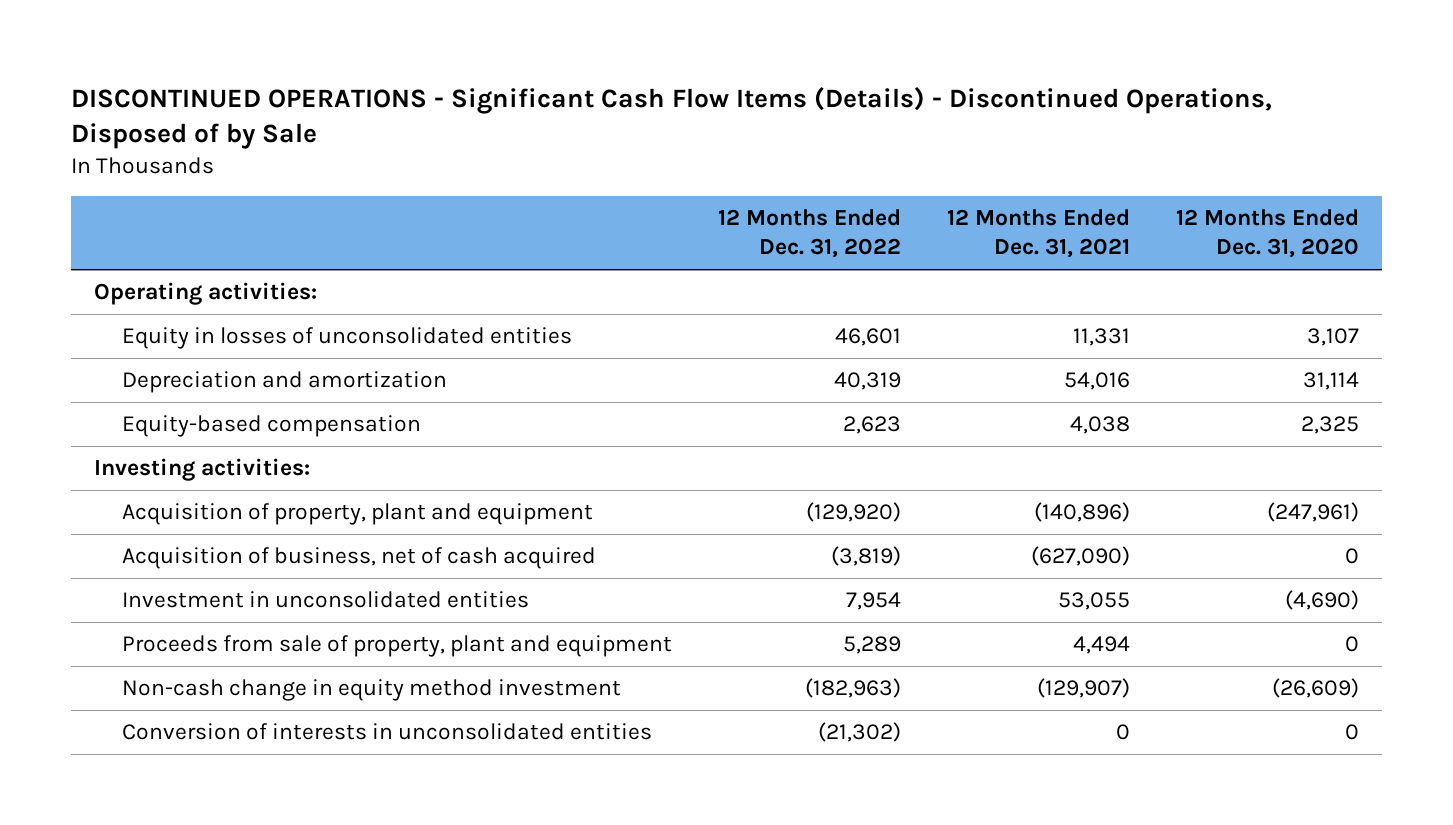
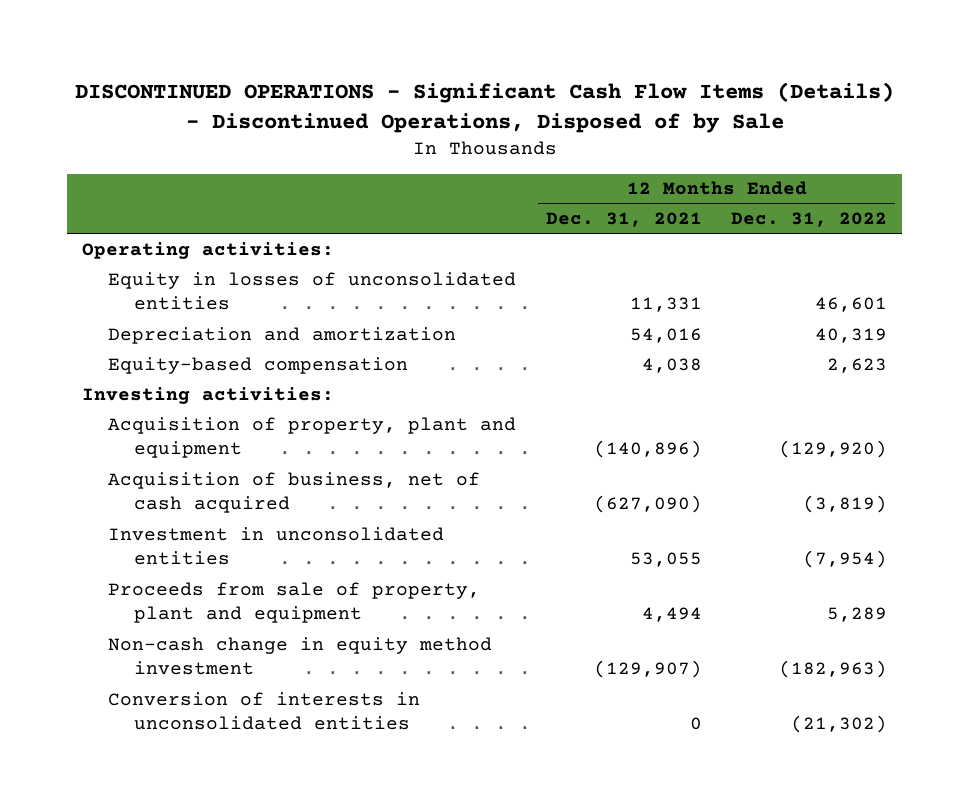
[1175,209,1359,259] 12 Months Ended Dec. 31, 2020 -> none
[845,592,901,611] 7,954 -> [803,550,888,569] (7,954)

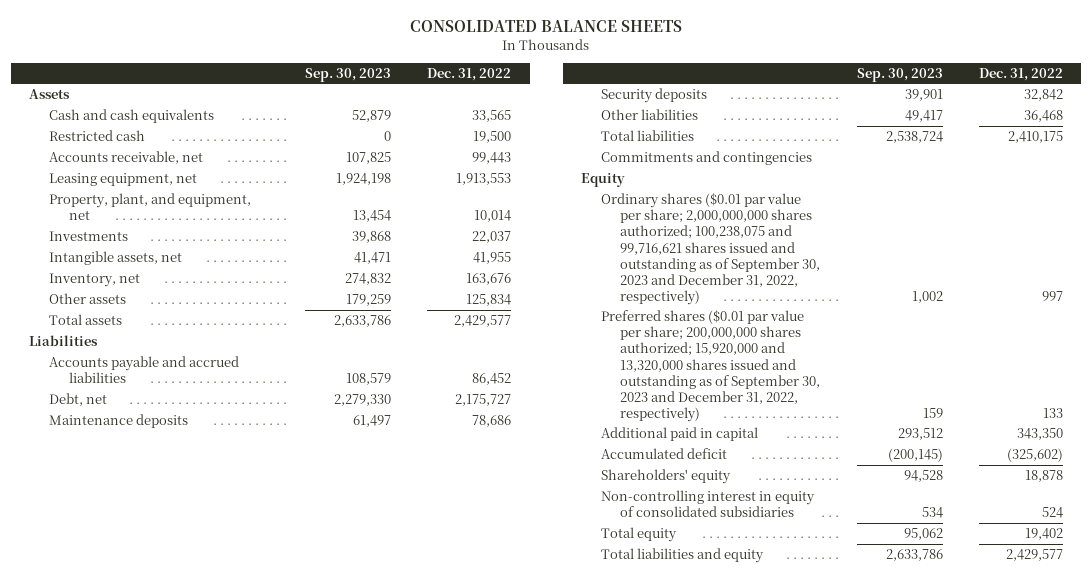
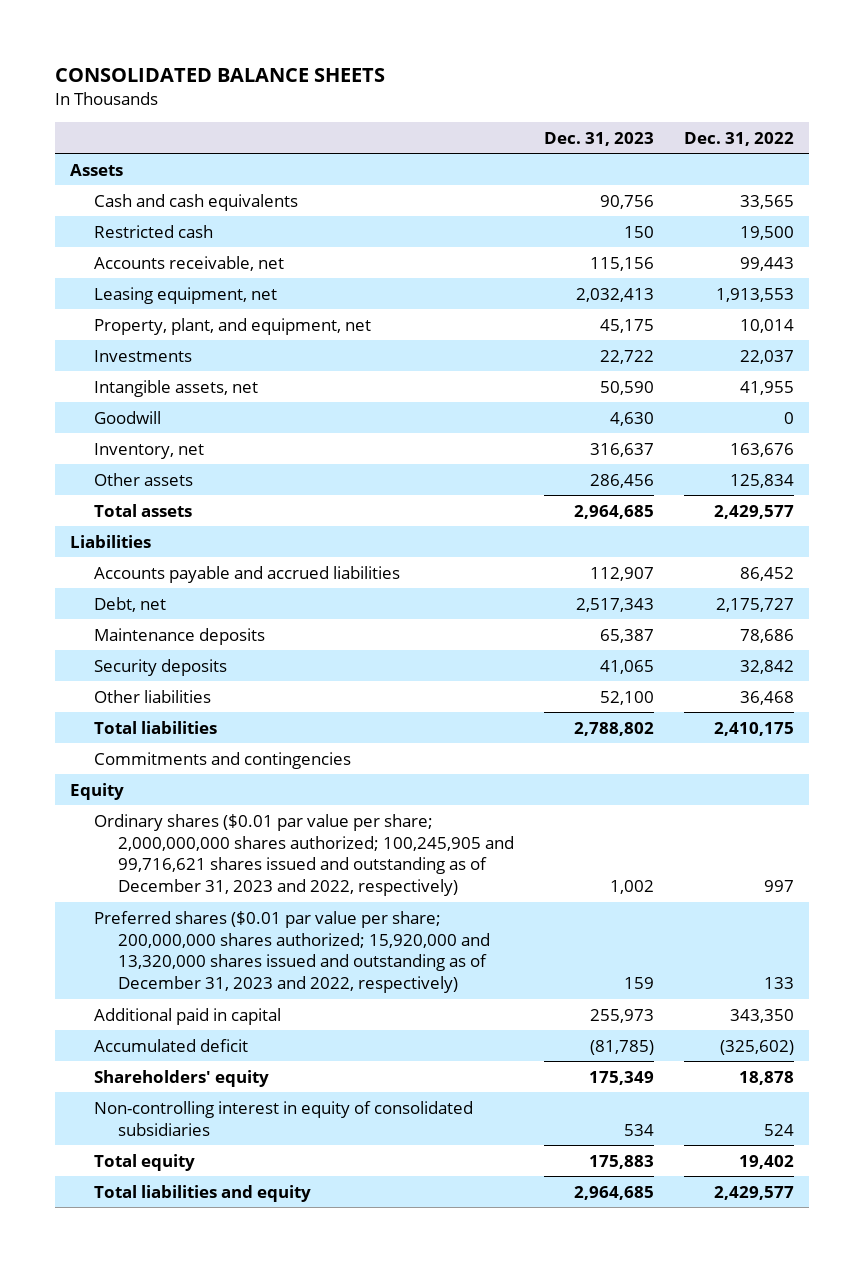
[305,67,392,82] Sep. 30, 2023 -> none
none -> [544,131,655,146] Dec. 31, 2023
none -> [94,410,162,424] Goodwill
[600,193,821,305] Ordinary shares ($0.01 par value per share; 2,000,000,000 shares authorized; 100,238,075 and 99,716,621 shares issued and outstanding as of September 30, 2023 and December 31, 2022, respectively) -> [94,813,515,897] Ordinary shares ($0.01 par value per share; 2,000,000,000 shares authorized; 100,245,905 and 99,716,621 shares issued and outstanding as of December 31, 2023 and 2022, respectively)
[600,310,821,422] Preferred shares ($0.01 par value per share; 200,000,000 shares authorized; 15,920,000 and 13,320,000 shares issued and outstanding as of September 30, 2023 and December 31, 2022, respectively) -> [94,910,491,994] Preferred shares ($0.01 par value per share; 200,000,000 shares authorized; 15,920,000 and 13,320,000 shares issued and outstanding as of December 31, 2023 and 2022, respectively)

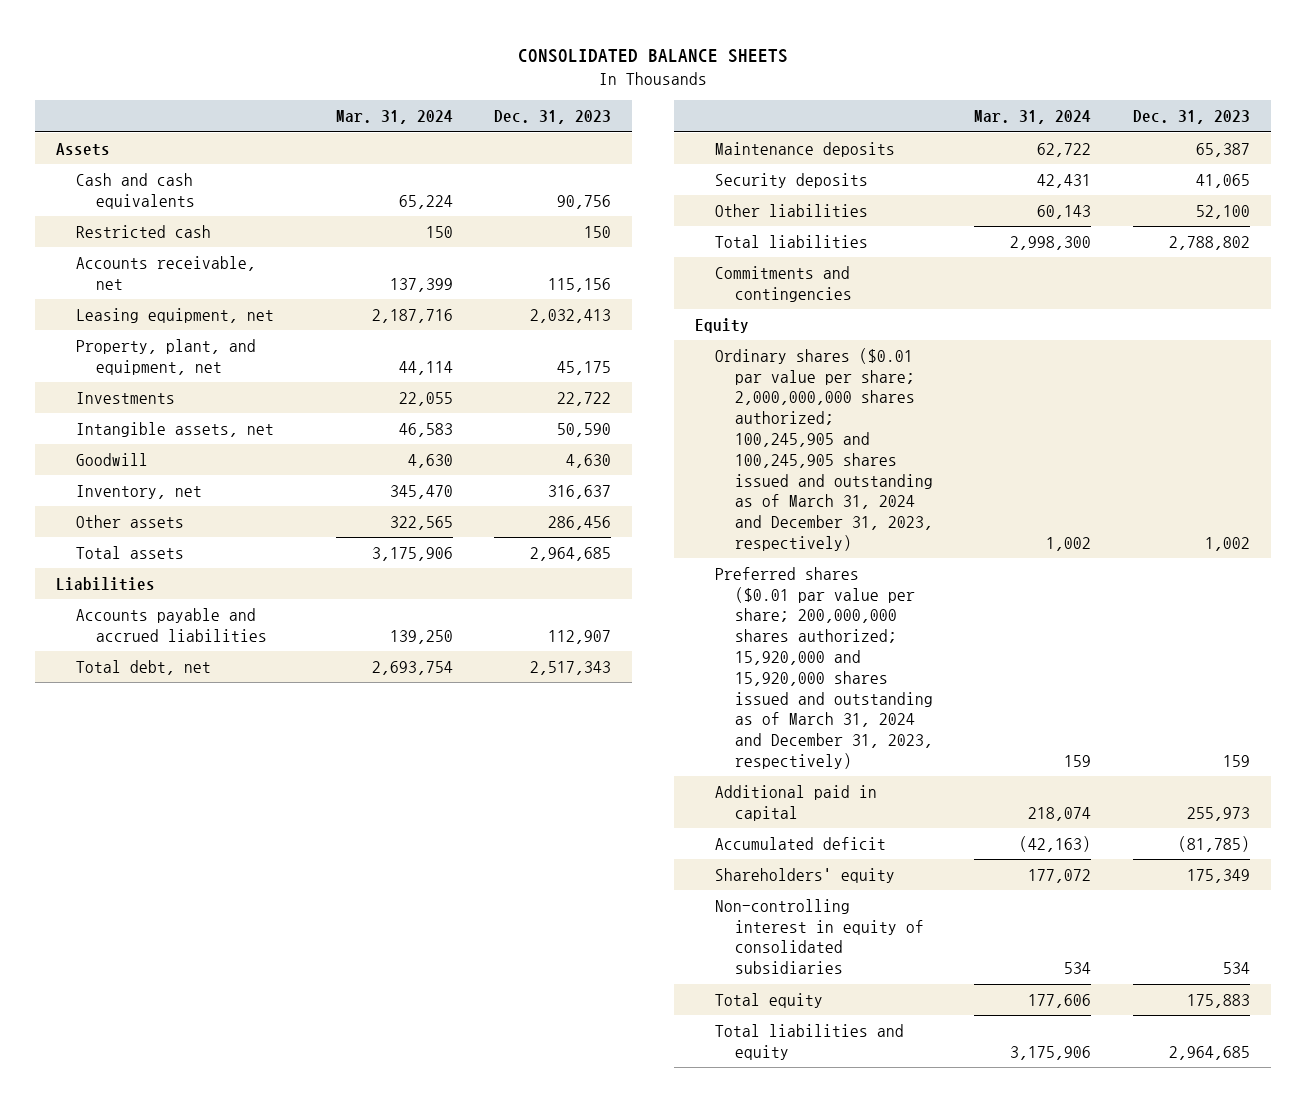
[684,131,795,146] Dec. 31, 2022 -> none
none -> [335,110,453,125] Mar. 31, 2024
[94,596,167,612] Debt, net -> [76,659,212,675] Total debt, net
[94,813,515,897] Ordinary shares ($0.01 par value per share; 2,000,000,000 shares authorized; 100,245,905 and 99,716,621 shares issued and outstanding as of December 31, 2023 and 2022, respectively) -> [714,347,933,551] Ordinary shares ($0.01 par value per share; 2,000,000,000 shares authorized; 100,245,905 and 100,245,905 shares issued and outstanding as of March 31, 2024 and December 31, 2023, respectively)
[94,910,491,994] Preferred shares ($0.01 par value per share; 200,000,000 shares authorized; 15,920,000 and 13,320,000 shares issued and outstanding as of December 31, 2023 and 2022, respectively) -> [714,566,933,769] Preferred shares ($0.01 par value per share; 200,000,000 shares authorized; 15,920,000 and 15,920,000 shares issued and outstanding as of March 31, 2024 and December 31, 2023, respectively)

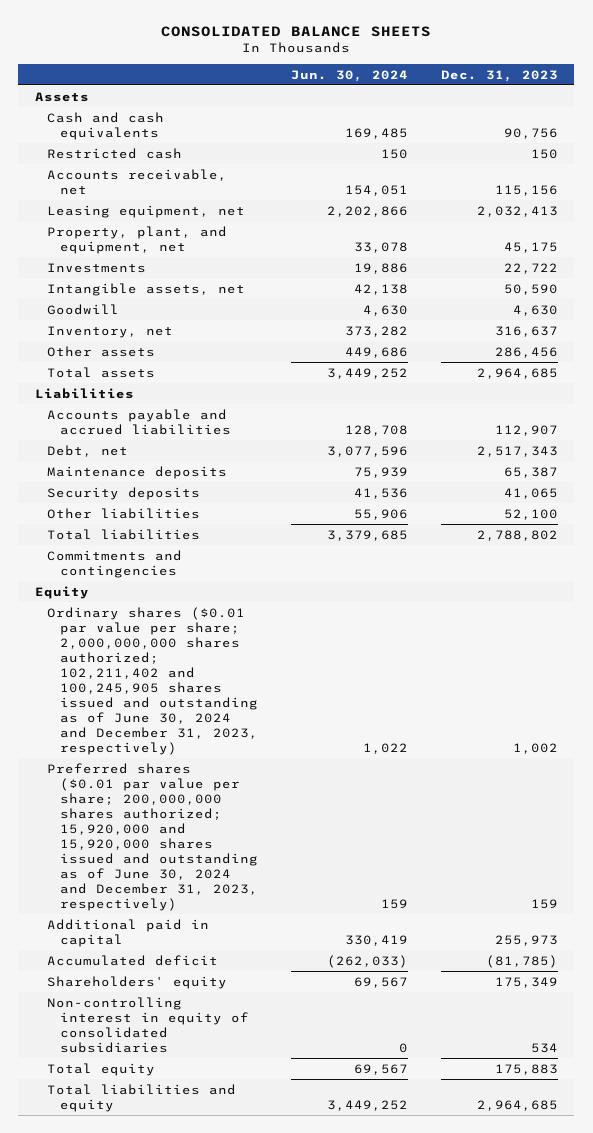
[335,110,453,125] Mar. 31, 2024 -> none
none -> [290,69,408,82] Jun. 30, 2024
[76,659,212,675] Total debt, net -> [47,444,129,457] Debt, net
[714,347,933,551] Ordinary shares ($0.01 par value per share; 2,000,000,000 shares authorized; 100,245,905 and 100,245,905 shares issued and outstanding as of March 31, 2024 and December 31, 2023, respectively) -> [47,606,258,755] Ordinary shares ($0.01 par value per share; 2,000,000,000 shares authorized; 102,211,402 and 100,245,905 shares issued and outstanding as of June 30, 2024 and December 31, 2023, respectively)
[714,566,933,769] Preferred shares ($0.01 par value per share; 200,000,000 shares authorized; 15,920,000 and 15,920,000 shares issued and outstanding as of March 31, 2024 and December 31, 2023, respectively) -> [47,762,258,911] Preferred shares ($0.01 par value per share; 200,000,000 shares authorized; 15,920,000 and 15,920,000 shares issued and outstanding as of June 30, 2024 and December 31, 2023, respectively)

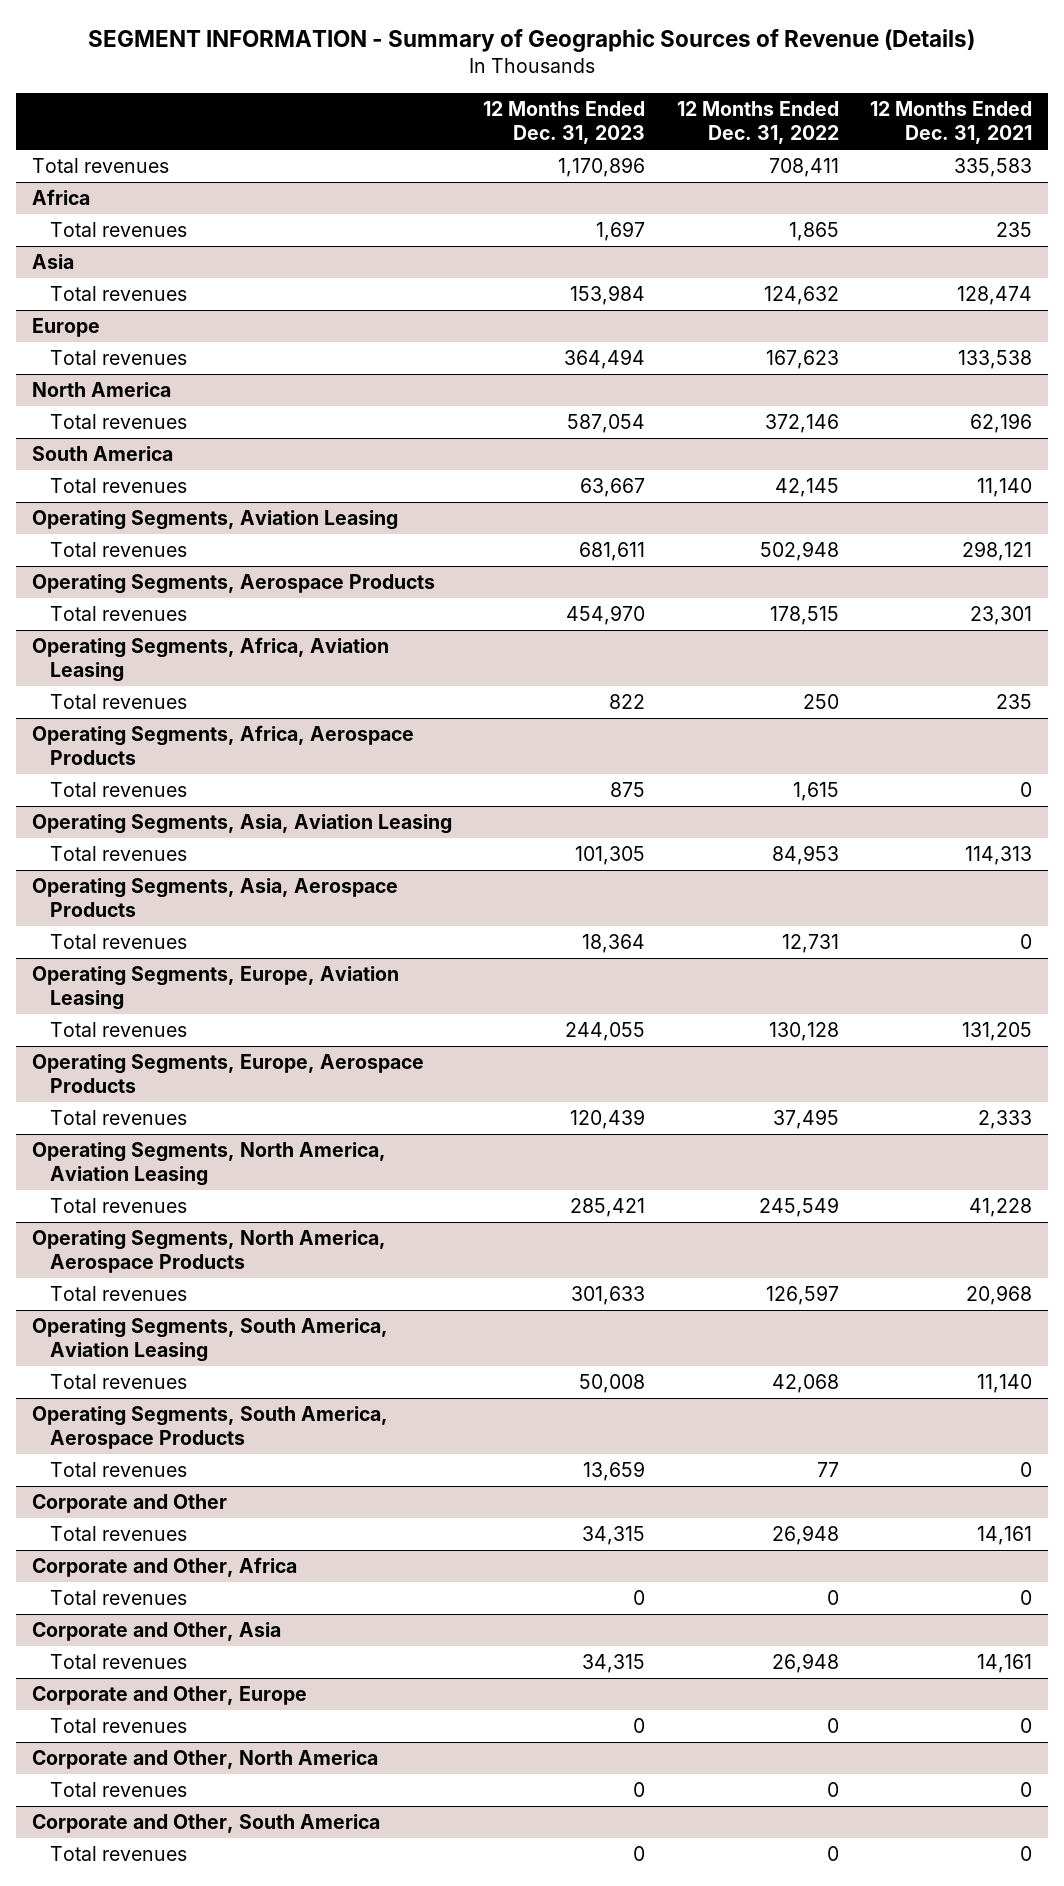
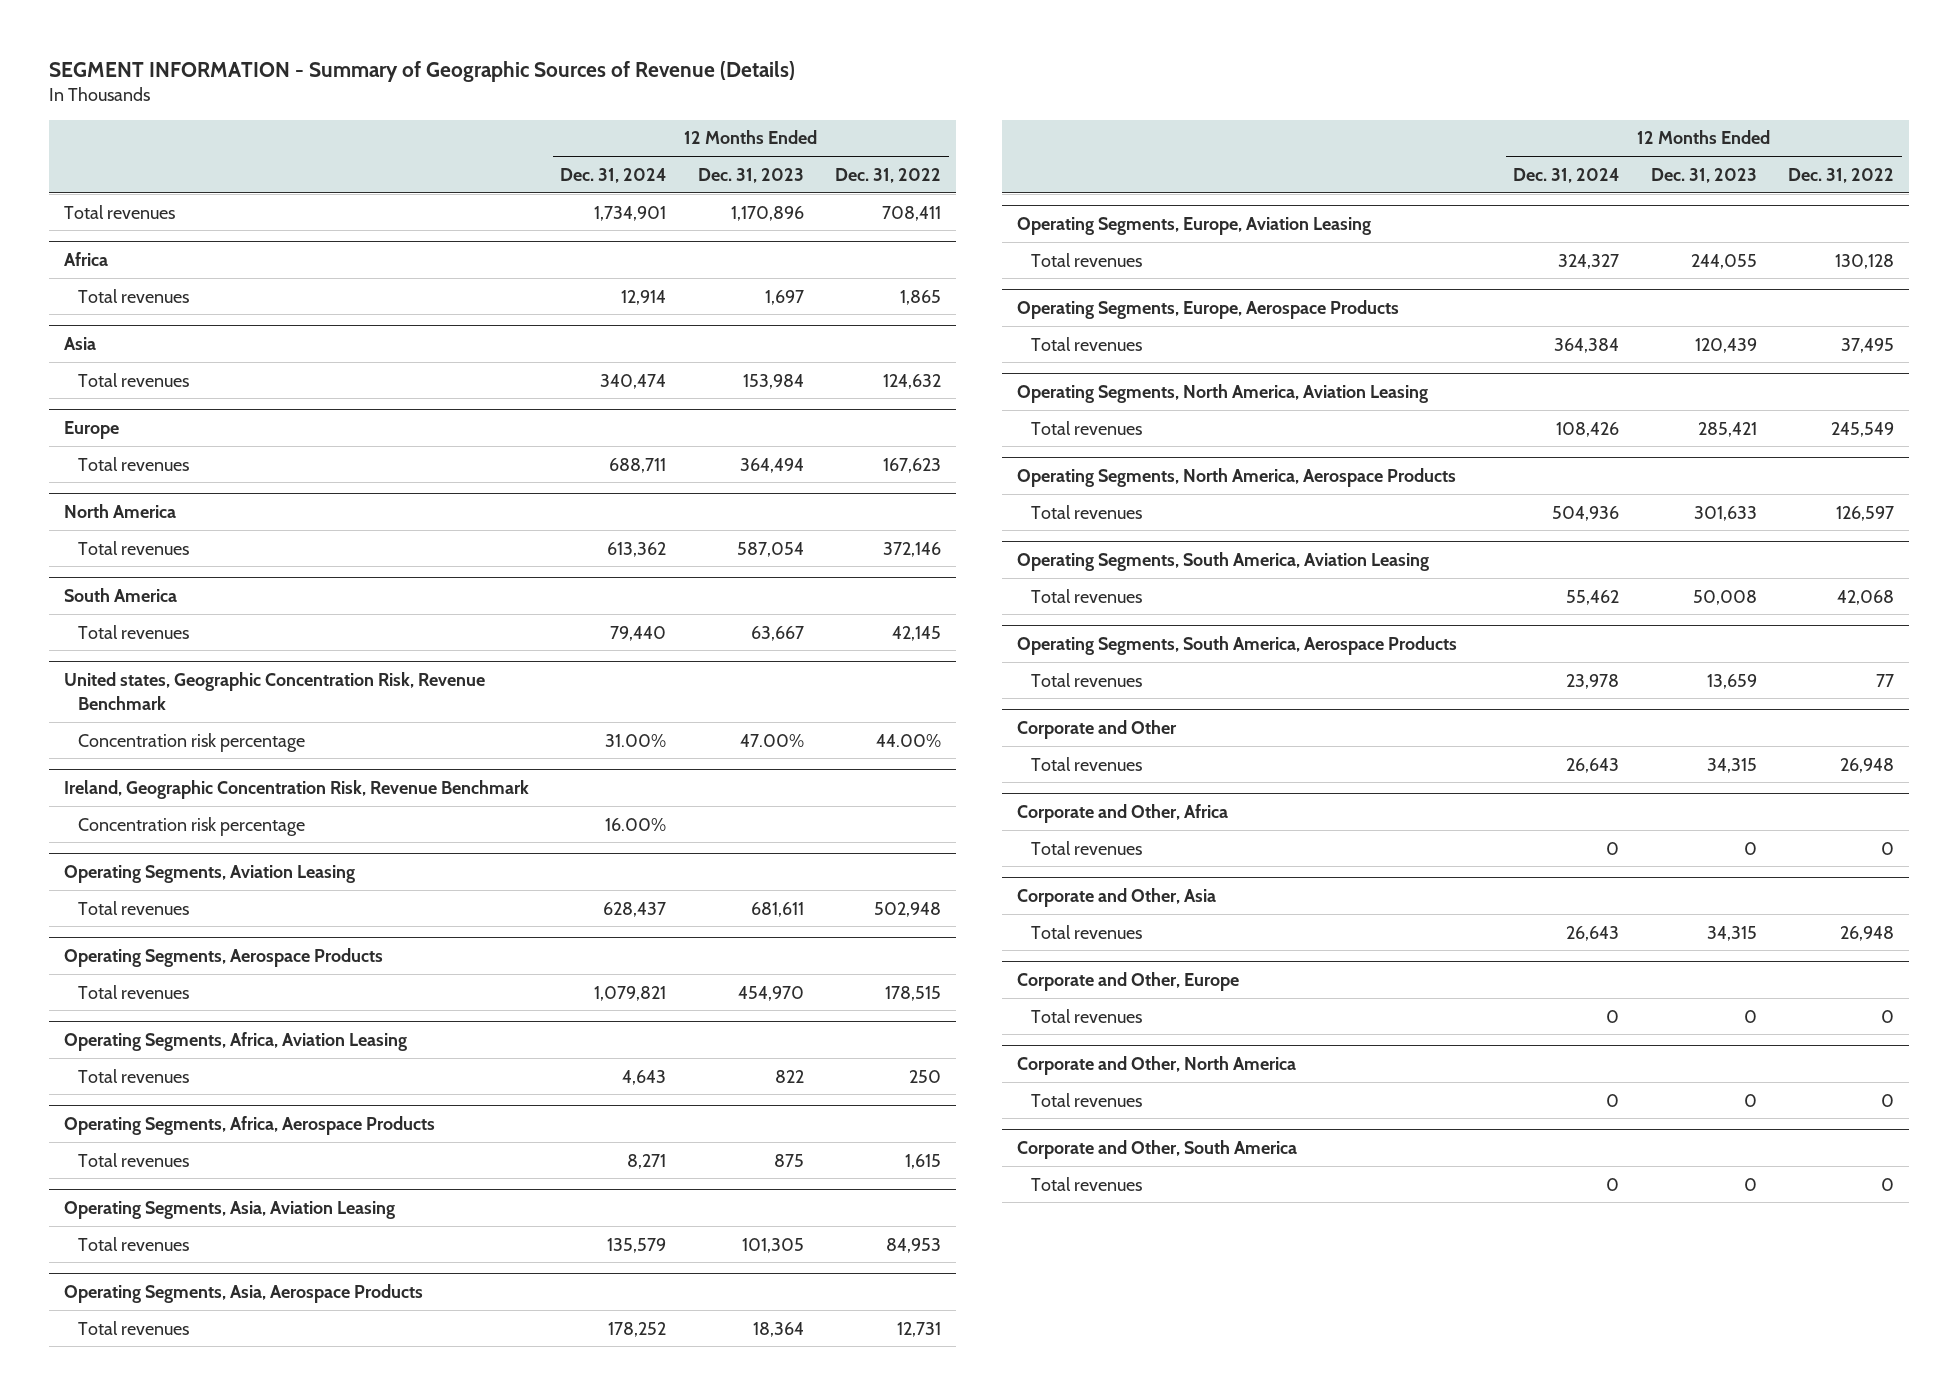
[870,101,1033,145] 12 Months Ended Dec. 31, 2021 -> none
none -> [560,167,667,183] Dec. 31, 2024
none -> [64,672,486,710] United states, Geographic Concentration Risk, Revenue Benchmark
none -> [78,732,306,752] Concentration risk percentage
none -> [64,780,530,800] Ireland, Geographic Concentration Risk, Revenue Benchmark
none -> [78,816,306,836] Concentration risk percentage

